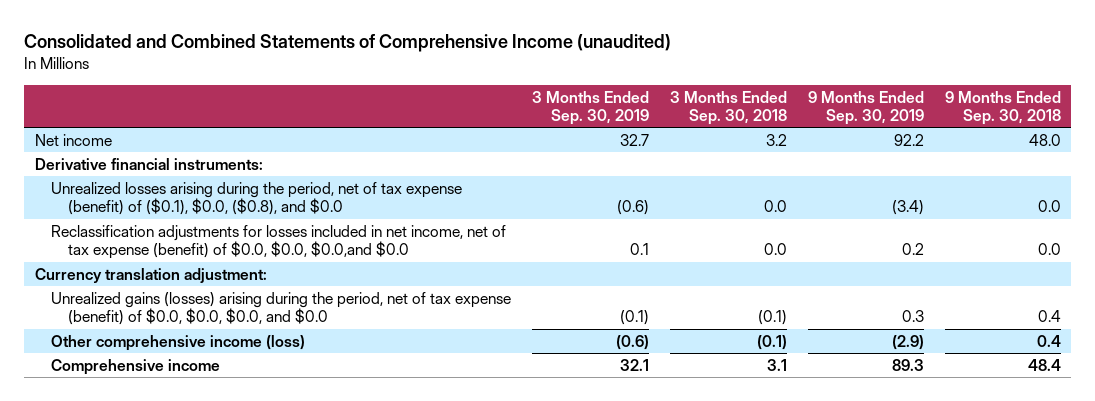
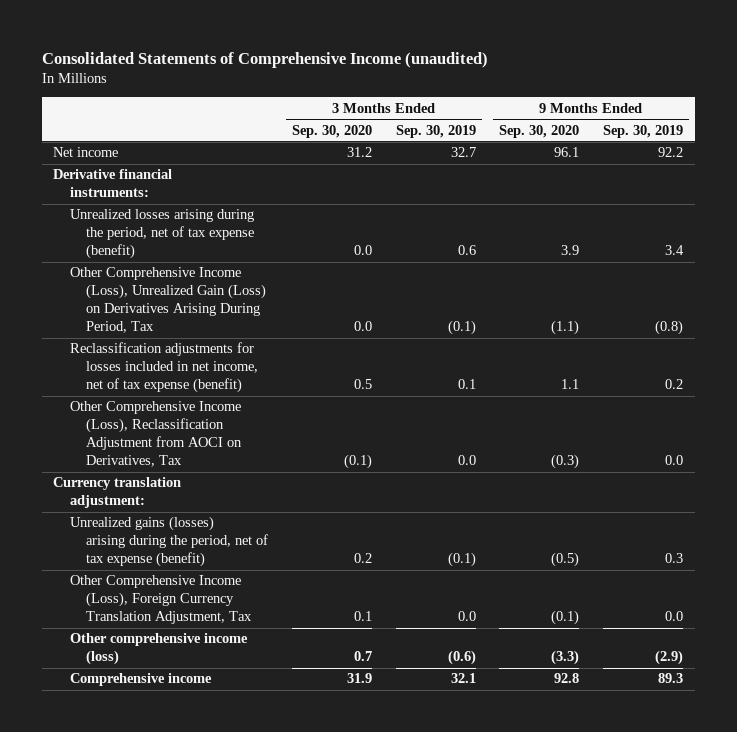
[24,34,672,53] Consolidated and Combined Statements of Comprehensive Income (unaudited) -> [41,51,488,68] Consolidated Statements of Comprehensive Income (unaudited)
[670,90,788,125] 3 Months Ended Sep. 30, 2018 -> none
[944,90,1061,125] 9 Months Ended Sep. 30, 2018 -> none
none -> [291,124,372,138] Sep. 30, 2020
none -> [499,124,580,138] Sep. 30, 2020
[51,181,463,216] Unrealized losses arising during the period, net of tax expense (benefit) of ($0.1), $0.0, ($0.8), and $0.0 -> [69,209,255,260] Unrealized losses arising during the period, net of tax expense (benefit)
[617,200,650,216] (0.6) -> [457,245,476,256] 0.6
[891,200,924,216] (3.4) -> [665,245,685,256] 3.4
none -> [69,267,267,334] Other Comprehensive Income (Loss), Unrealized Gain (Loss) on Derivatives Arising During Period, Tax
[51,224,507,260] Reclassification adjustments for losses included in net income, net of tax expense (benefit) of $0.0, $0.0, $0.0,and $0.0 -> [69,342,259,394] Reclassification adjustments for losses included in net income, net of tax expense (benefit)
none -> [69,401,243,468] Other Comprehensive Income (Loss), Reclassification Adjustment from AOCI on Derivatives, Tax
[51,291,512,326] Unrealized gains (losses) arising during the period, net of tax expense (benefit) of $0.0, $0.0, $0.0, and $0.0 -> [69,516,269,568] Unrealized gains (losses) arising during the period, net of tax expense (benefit)
none -> [69,575,253,625] Other Comprehensive Income (Loss), Foreign Currency Translation Adjustment, Tax

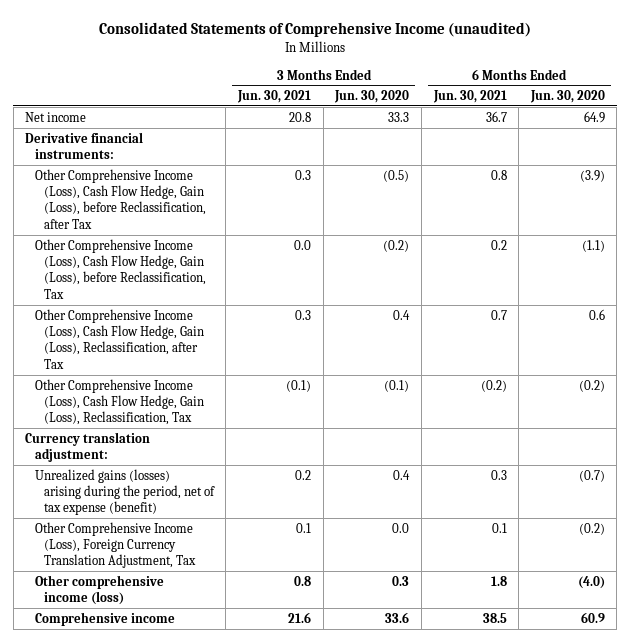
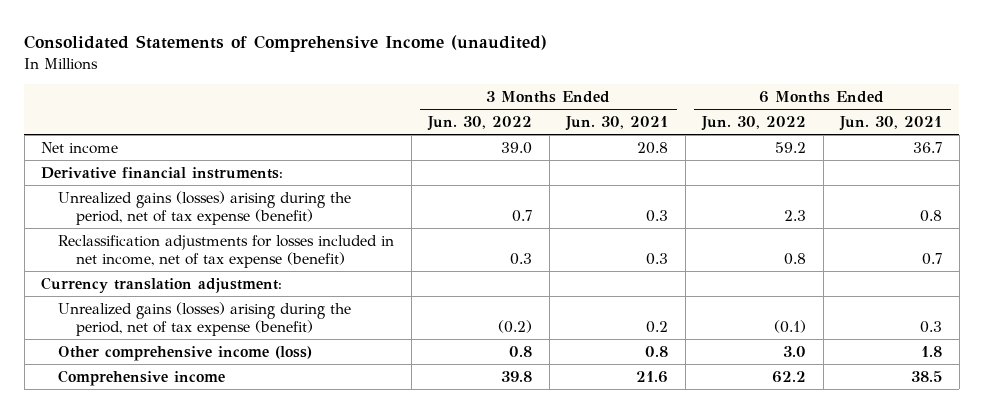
[334,90,410,104] Jun. 30, 2020 -> none
[529,90,605,104] Jun. 30, 2020 -> none
none -> [427,115,533,131] Jun. 30, 2022
none -> [701,115,807,131] Jun. 30, 2022
[34,238,206,299] Other Comprehensive Income (Loss), Cash Flow Hedge, Gain (Loss), before Reclassification, Tax -> none
[34,378,204,426] Other Comprehensive Income (Loss), Cash Flow Hedge, Gain (Loss), Reclassification, Tax -> none
[34,168,206,229] Other Comprehensive Income (Loss), Cash Flow Hedge, Gain (Loss), before Reclassification, after Tax -> [58,190,352,225] Unrealized gains (losses) arising during the period, net of tax expense (benefit)
[34,308,204,369] Other Comprehensive Income (Loss), Cash Flow Hedge, Gain (Loss), Reclassification, after Tax -> [58,234,395,268] Reclassification adjustments for losses included in net income, net of tax expense (benefit)
[34,521,196,569] Other Comprehensive Income (Loss), Foreign Currency Translation Adjustment, Tax -> none

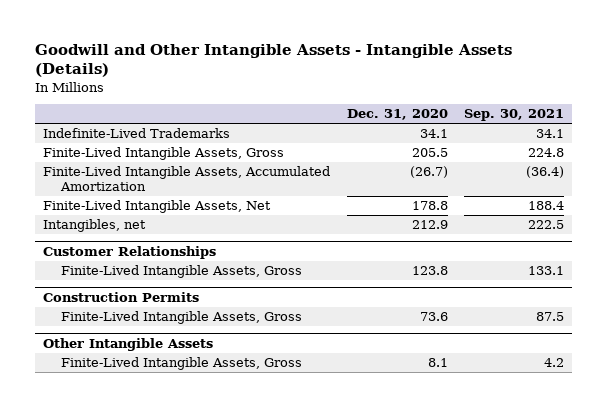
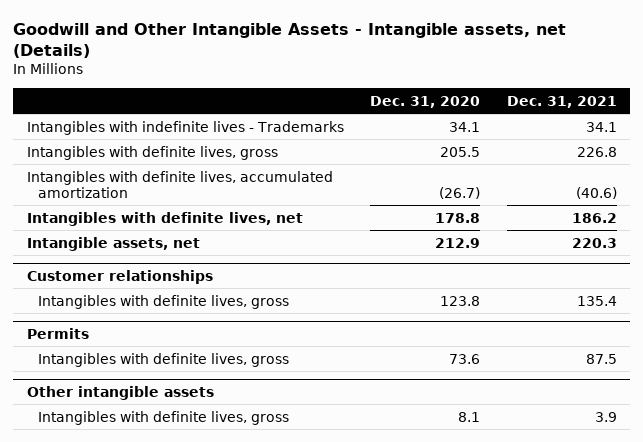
[35,43,513,78] Goodwill and Other Intangible Assets - Intangible Assets (Details) -> [13,22,567,58] Goodwill and Other Intangible Assets - Intangible assets, net (Details)
[463,109,564,122] Sep. 30, 2021 -> none
none -> [506,95,617,108] Dec. 31, 2021
[43,128,231,139] Indefinite-Lived Trademarks -> [26,120,344,135] Intangibles with indefinite lives - Trademarks
[43,147,285,161] Finite-Lived Intangible Assets, Gross -> [26,145,278,160] Intangibles with definite lives, gross
[43,166,331,192] Finite-Lived Intangible Assets, Accumulated Amortization -> [26,170,333,198] Intangibles with definite lives, accumulated amortization
[43,200,272,214] Finite-Lived Intangible Assets, Net -> [26,211,303,226] Intangibles with definite lives, net
[43,219,147,233] Intangibles, net -> [26,236,200,251] Intangible assets, net
[43,245,217,259] Customer Relationships -> [26,269,213,284] Customer relationships
[61,265,303,279] Finite-Lived Intangible Assets, Gross -> [38,294,290,309] Intangibles with definite lives, gross
[43,291,200,302] Construction Permits -> [26,327,89,339] Permits
[61,311,303,325] Finite-Lived Intangible Assets, Gross -> [38,352,290,367] Intangibles with definite lives, gross
[43,337,214,351] Other Intangible Assets -> [26,385,214,400] Other intangible assets
[61,357,303,371] Finite-Lived Intangible Assets, Gross -> [38,410,290,425] Intangibles with definite lives, gross

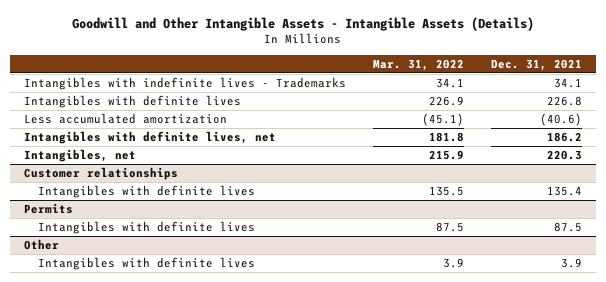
[13,22,567,58] Goodwill and Other Intangible Assets - Intangible assets, net (Details) -> [72,16,535,31] Goodwill and Other Intangible Assets - Intangible Assets (Details)
[370,95,481,108] Dec. 31, 2020 -> none
none -> [373,58,465,71] Mar. 31, 2022
[26,145,278,160] Intangibles with definite lives, gross -> [23,95,241,109] Intangibles with definite lives
[26,170,333,198] Intangibles with definite lives, accumulated amortization -> [23,113,227,125] Less accumulated amortization
[26,236,200,251] Intangible assets, net -> [23,149,136,163] Intangibles, net
[38,294,290,309] Intangibles with definite lives, gross -> [37,185,255,199] Intangibles with definite lives
[38,352,290,367] Intangibles with definite lives, gross -> [37,221,255,235] Intangibles with definite lives
[26,385,214,400] Other intangible assets -> [23,239,59,251] Other
[38,410,290,425] Intangibles with definite lives, gross -> [37,257,255,271] Intangibles with definite lives

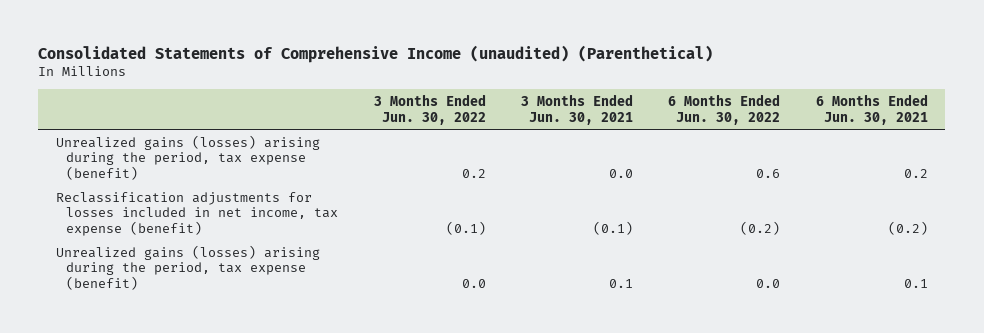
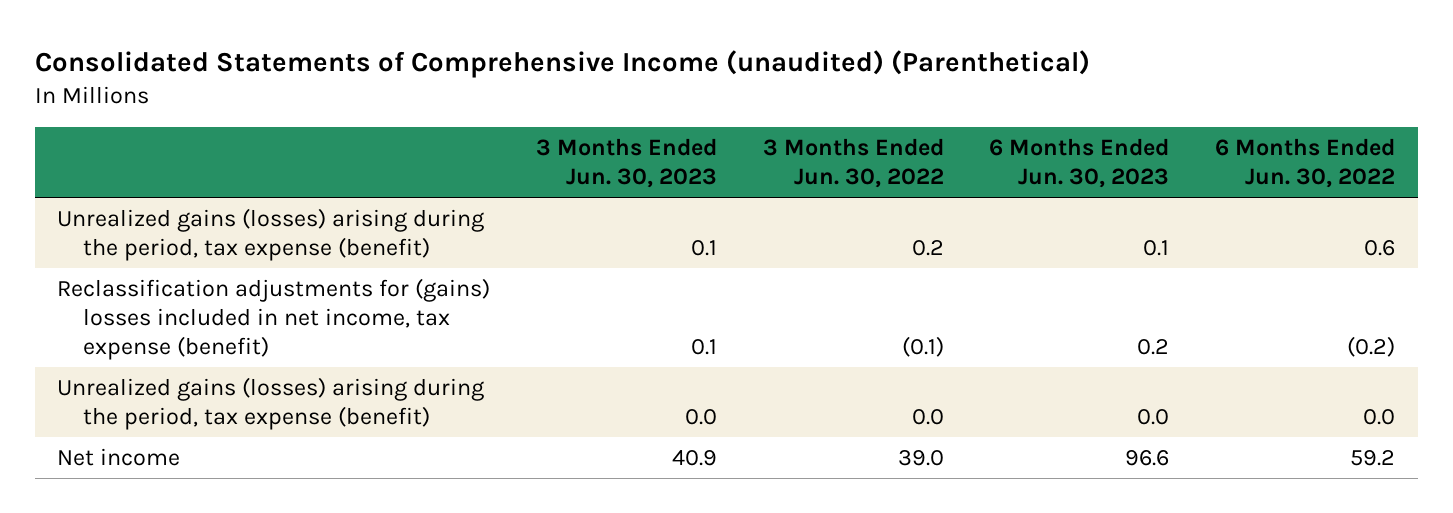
[521,94,634,125] 3 Months Ended Jun. 30, 2021 -> none
[815,94,928,125] 6 Months Ended Jun. 30, 2021 -> none
none -> [536,138,718,189] 3 Months Ended Jun. 30, 2023
none -> [989,138,1170,189] 6 Months Ended Jun. 30, 2023
[55,191,339,236] Reclassification adjustments for losses included in net income, tax expense (benefit) -> [57,277,491,360] Reclassification adjustments for (gains) losses included in net income, tax expense (benefit)
none -> [57,447,181,466] Net income

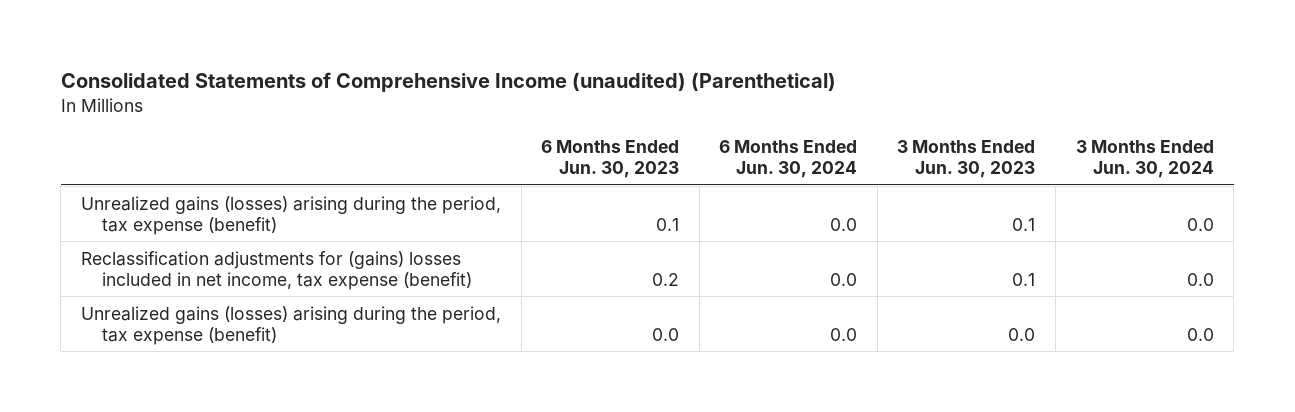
[762,138,944,189] 3 Months Ended Jun. 30, 2022 -> none
[1215,138,1396,189] 6 Months Ended Jun. 30, 2022 -> none
none -> [719,140,858,179] 6 Months Ended Jun. 30, 2024
none -> [1075,140,1214,179] 3 Months Ended Jun. 30, 2024
[57,447,181,466] Net income -> none

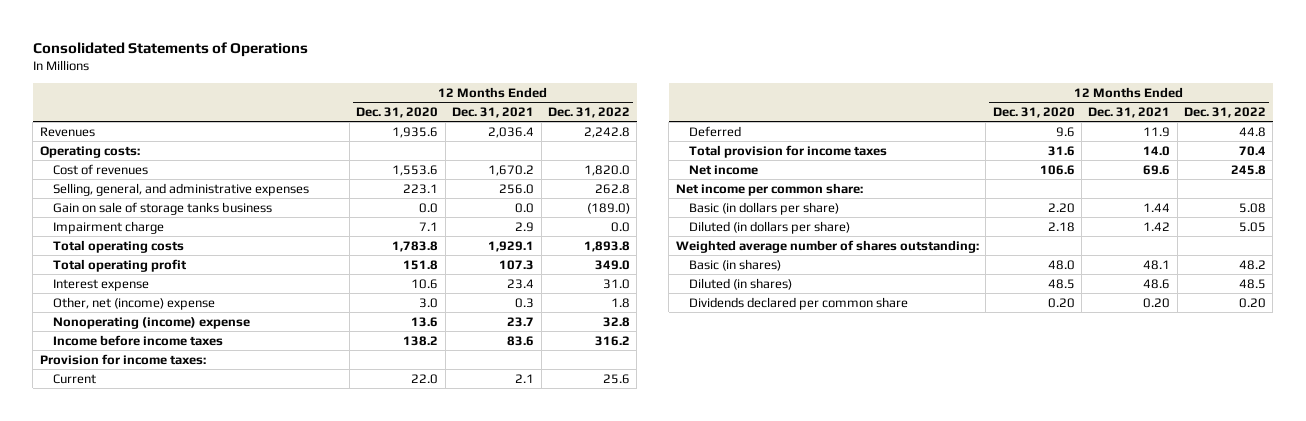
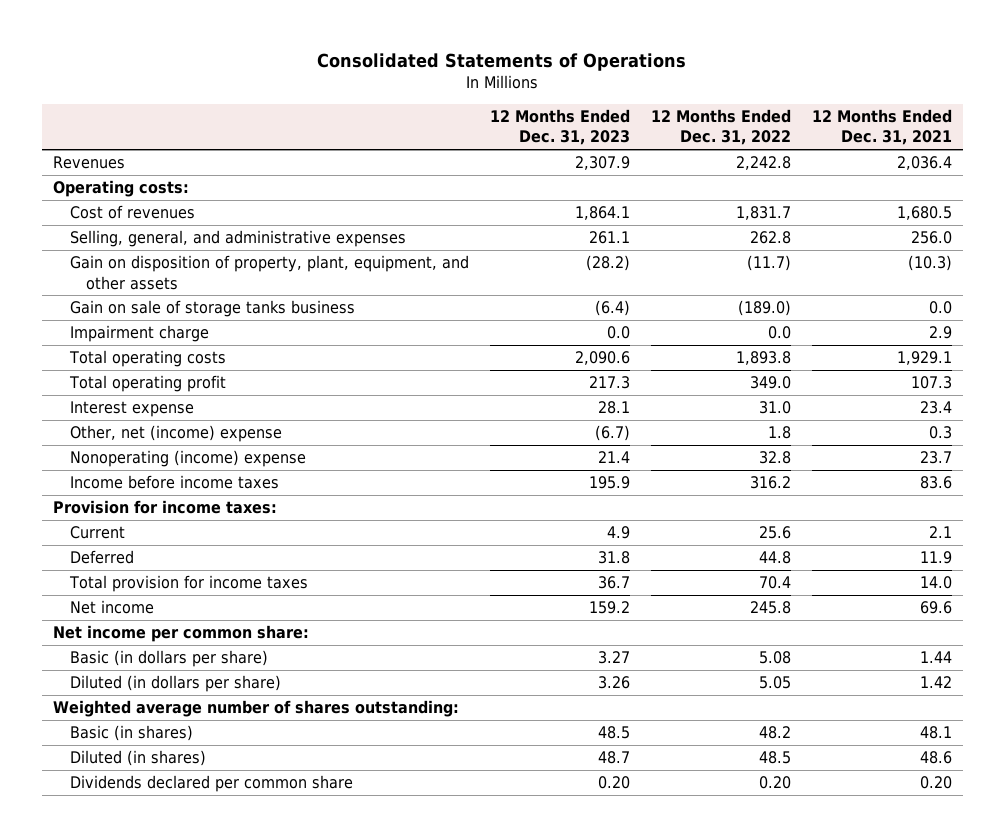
[356,106,439,118] Dec. 31, 2020 -> none
none -> [489,109,630,146] 12 Months Ended Dec. 31, 2023
[488,164,535,176] 1,670.2 -> [897,206,953,221] 1,680.5
[583,164,630,176] 1,820.0 -> [735,206,791,221] 1,831.7
none -> [69,255,469,290] Gain on disposition of property, plant, equipment, and other assets

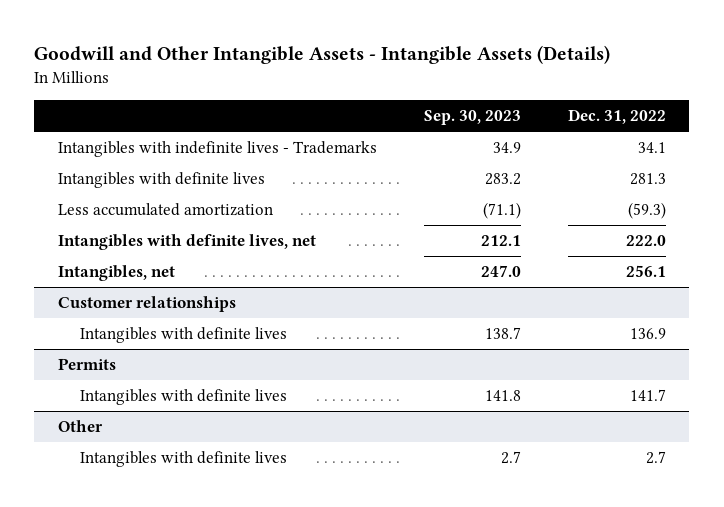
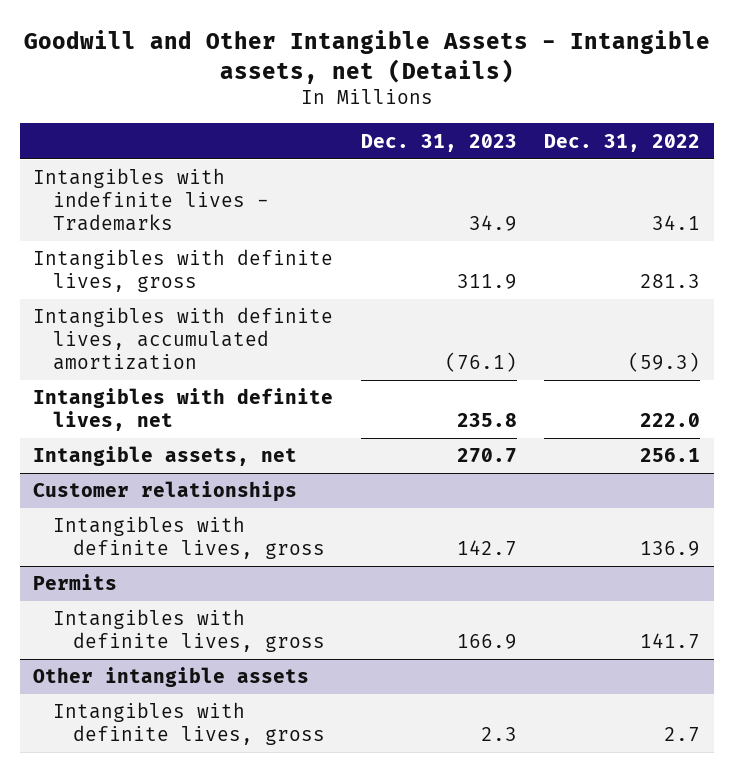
[34,45,611,65] Goodwill and Other Intangible Assets - Intangible Assets (Details) -> [23,30,710,84] Goodwill and Other Intangible Assets - Intangible assets, net (Details)
[423,109,521,125] Sep. 30, 2023 -> none
none -> [360,133,517,152] Dec. 31, 2023
[57,172,265,189] Intangibles with definite lives -> [33,249,334,293] Intangibles with definite lives, gross
[57,203,273,217] Less accumulated amortization -> [33,307,334,370] Intangibles with definite lives, accumulated amortization
[57,265,175,282] Intangibles, net -> [33,446,298,467] Intangible assets, net
[80,327,288,344] Intangibles with definite lives -> [53,516,326,560] Intangibles with definite lives, gross
[80,389,288,406] Intangibles with definite lives -> [53,609,326,653] Intangibles with definite lives, gross
[57,420,103,433] Other -> [33,667,310,688] Other intangible assets
[80,451,288,468] Intangibles with definite lives -> [53,702,326,746] Intangibles with definite lives, gross

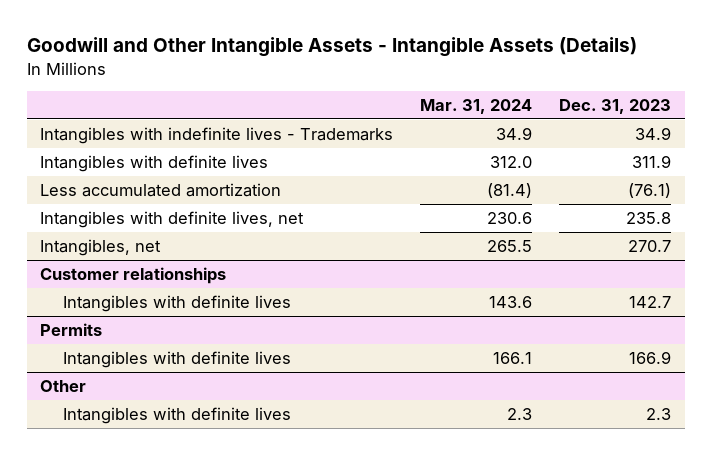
[23,30,710,84] Goodwill and Other Intangible Assets - Intangible assets, net (Details) -> [26,37,637,58] Goodwill and Other Intangible Assets - Intangible Assets (Details)
[543,133,700,152] Dec. 31, 2022 -> none
none -> [420,99,533,115] Mar. 31, 2024
[33,249,334,293] Intangibles with definite lives, gross -> [40,154,269,172] Intangibles with definite lives
[33,307,334,370] Intangibles with definite lives, accumulated amortization -> [40,182,282,197] Less accumulated amortization
[33,446,298,467] Intangible assets, net -> [40,238,162,256] Intangibles, net
[53,516,326,560] Intangibles with definite lives, gross -> [62,294,291,312] Intangibles with definite lives
[53,609,326,653] Intangibles with definite lives, gross -> [62,350,291,368] Intangibles with definite lives
[33,667,310,688] Other intangible assets -> [40,379,87,392] Other
[53,702,326,746] Intangibles with definite lives, gross -> [62,406,291,424] Intangibles with definite lives

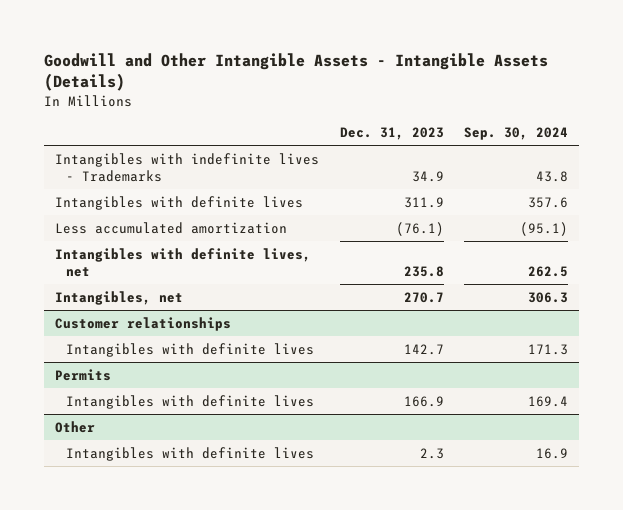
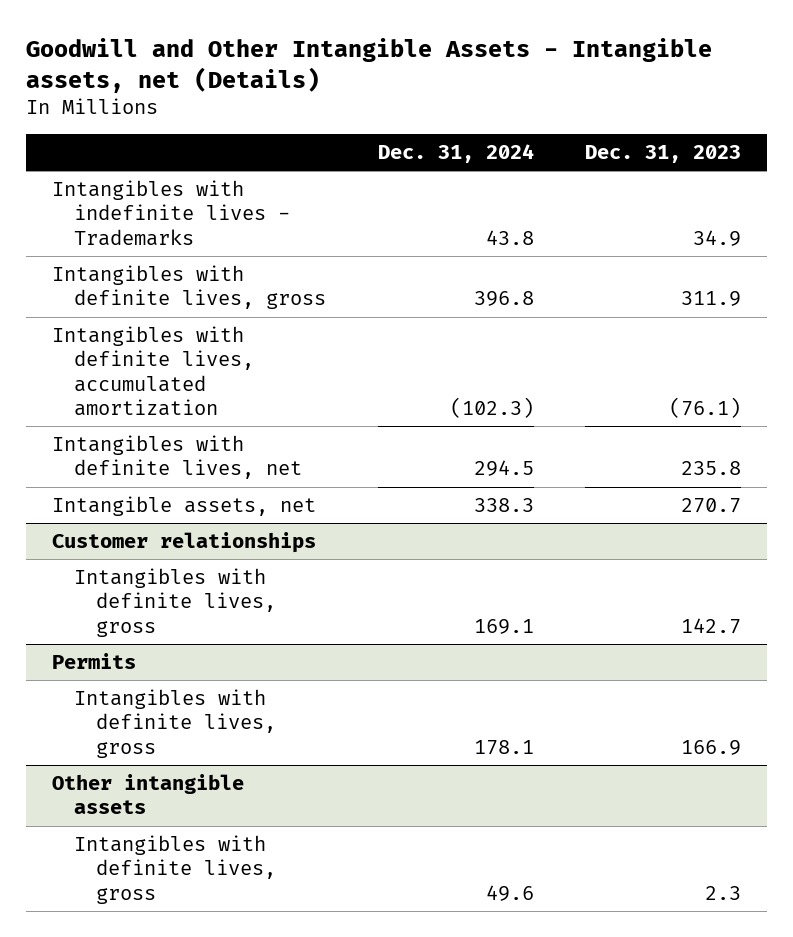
[44,52,549,92] Goodwill and Other Intangible Assets - Intangible Assets (Details) -> [26,37,713,93] Goodwill and Other Intangible Assets - Intangible assets, net (Details)
[464,127,569,141] Sep. 30, 2024 -> none
none -> [377,144,534,164] Dec. 31, 2024
[54,195,303,210] Intangibles with definite lives -> [52,265,327,310] Intangibles with definite lives, gross
[54,221,287,234] Less accumulated amortization -> [52,326,255,417] Intangibles with definite lives, accumulated amortization
[54,290,183,305] Intangibles, net -> [52,496,317,517] Intangible assets, net
[65,342,314,357] Intangibles with definite lives -> [74,568,277,637] Intangibles with definite lives, gross
[65,394,314,409] Intangibles with definite lives -> [74,689,277,758] Intangibles with definite lives, gross
[54,420,95,433] Other -> [52,774,245,815] Other intangible assets
[65,446,314,461] Intangibles with definite lives -> [74,835,277,904] Intangibles with definite lives, gross

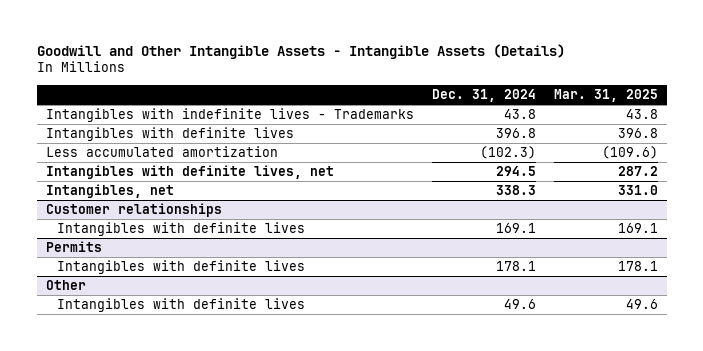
[26,37,713,93] Goodwill and Other Intangible Assets - Intangible assets, net (Details) -> [36,43,565,59] Goodwill and Other Intangible Assets - Intangible Assets (Details)
[585,145,742,164] Dec. 31, 2023 -> none
none -> [553,88,658,102] Mar. 31, 2025
[52,265,327,310] Intangibles with definite lives, gross -> [45,127,294,142] Intangibles with definite lives
[52,326,255,417] Intangibles with definite lives, accumulated amortization -> [45,146,278,158] Less accumulated amortization
[52,496,317,517] Intangible assets, net -> [45,184,174,199] Intangibles, net
[74,568,277,637] Intangibles with definite lives, gross -> [57,222,306,237] Intangibles with definite lives
[74,689,277,758] Intangibles with definite lives, gross -> [57,260,306,275] Intangibles with definite lives
[52,774,245,815] Other intangible assets -> [45,280,86,291] Other
[74,835,277,904] Intangibles with definite lives, gross -> [57,298,306,313] Intangibles with definite lives

